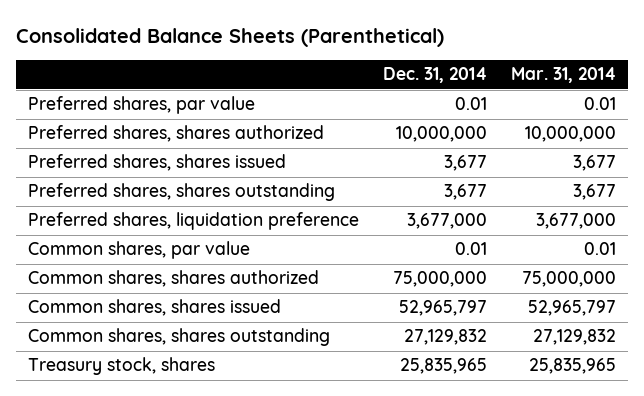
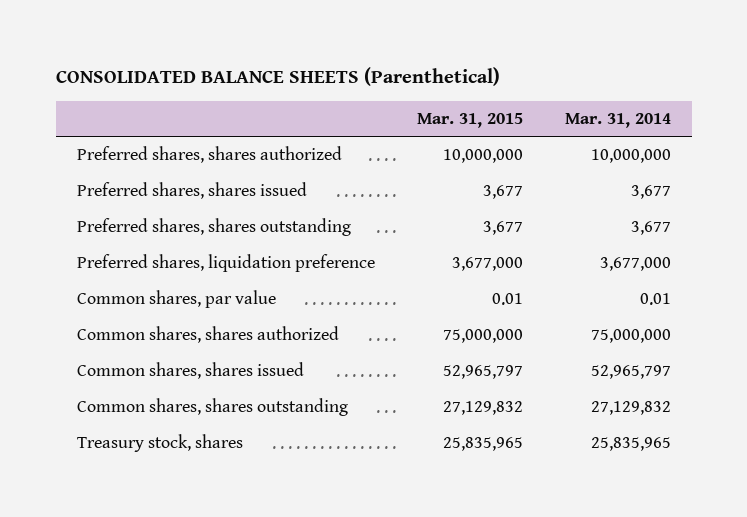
[15,27,444,47] Consolidated Balance Sheets (Parenthetical) -> [55,67,500,87] CONSOLIDATED BALANCE SHEETS (Parenthetical)
[382,67,487,84] Dec. 31, 2014 -> none
none -> [416,112,523,128] Mar. 31, 2015
[27,96,255,115] Preferred shares, par value -> none

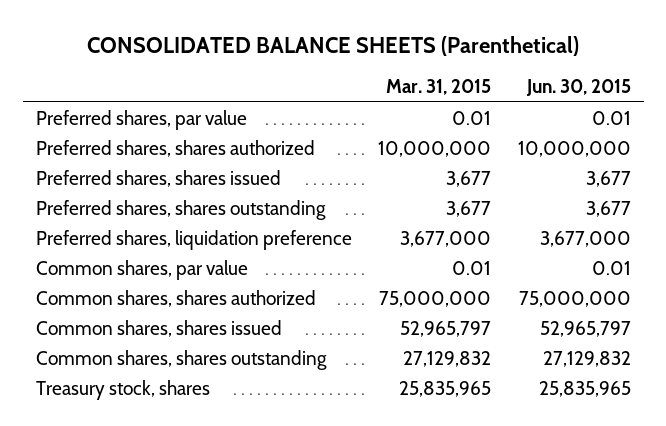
[564,112,671,128] Mar. 31, 2014 -> none
none -> [525,79,631,97] Jun. 30, 2015
none -> [35,109,247,130] Preferred shares, par value

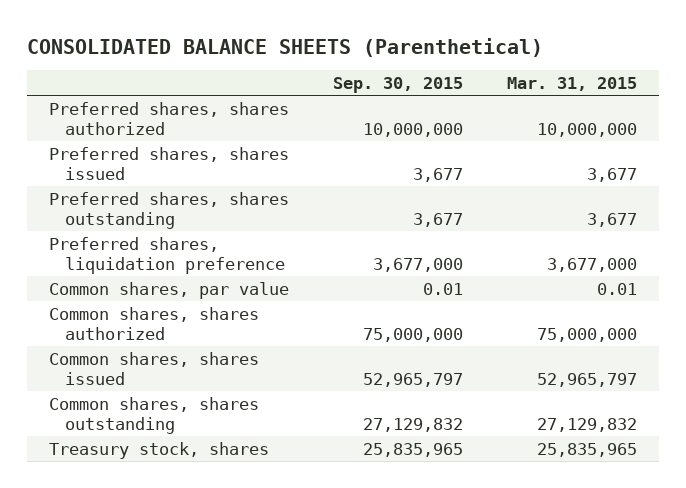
[525,79,631,97] Jun. 30, 2015 -> none
none -> [332,76,463,93] Sep. 30, 2015
[35,109,247,130] Preferred shares, par value -> none

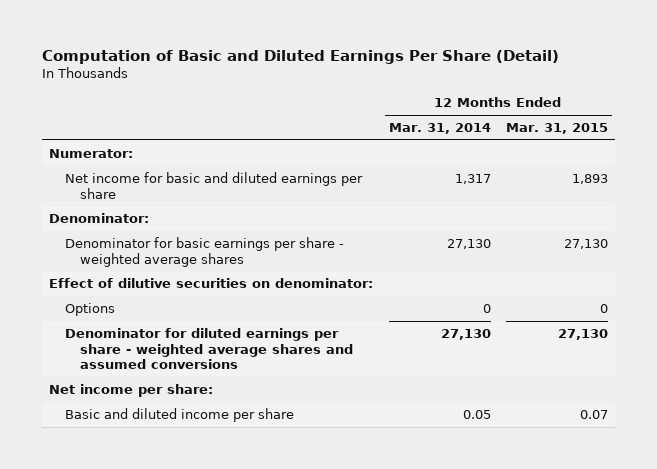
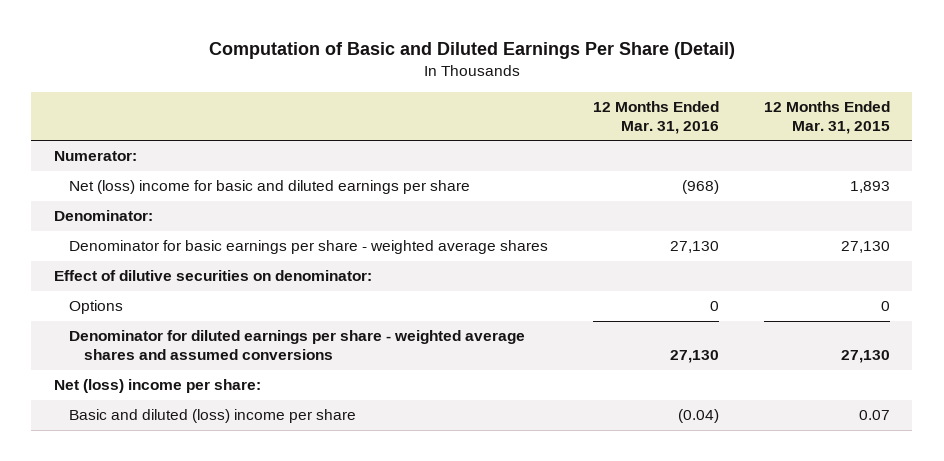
[388,122,491,134] Mar. 31, 2014 -> none
none -> [592,101,719,134] 12 Months Ended Mar. 31, 2016
[64,171,363,199] Net income for basic and diluted earnings per share -> [68,180,470,195] Net (loss) income for basic and diluted earnings per share
[49,383,214,397] Net income per share: -> [53,379,261,394] Net (loss) income per share:
[64,407,294,422] Basic and diluted income per share -> [68,409,356,424] Basic and diluted (loss) income per share

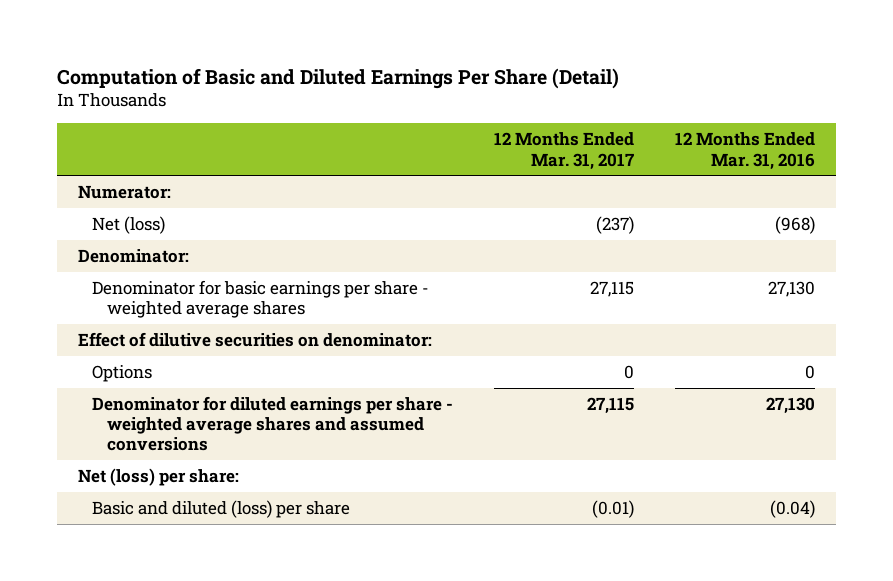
[763,101,890,134] 12 Months Ended Mar. 31, 2015 -> none
none -> [494,132,635,170] 12 Months Ended Mar. 31, 2017
[68,180,470,195] Net (loss) income for basic and diluted earnings per share -> [92,216,166,235] Net (loss)
[53,379,261,394] Net (loss) income per share: -> [77,468,239,487] Net (loss) per share:
[68,409,356,424] Basic and diluted (loss) income per share -> [92,500,351,519] Basic and diluted (loss) per share

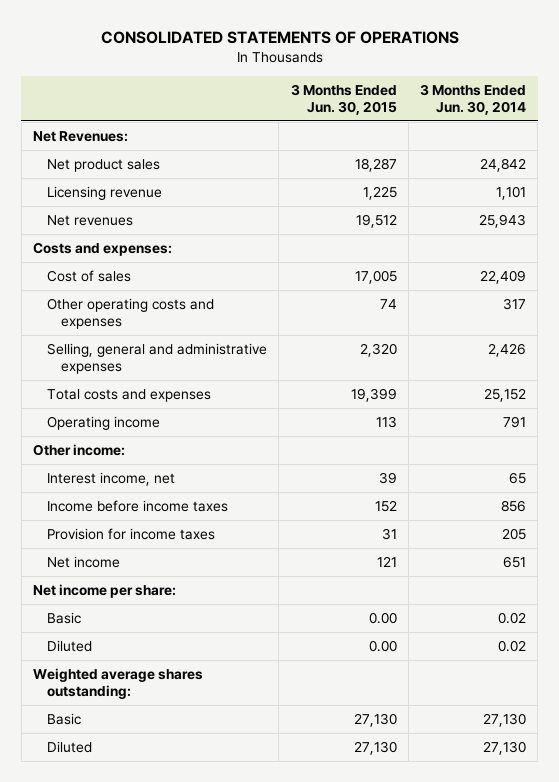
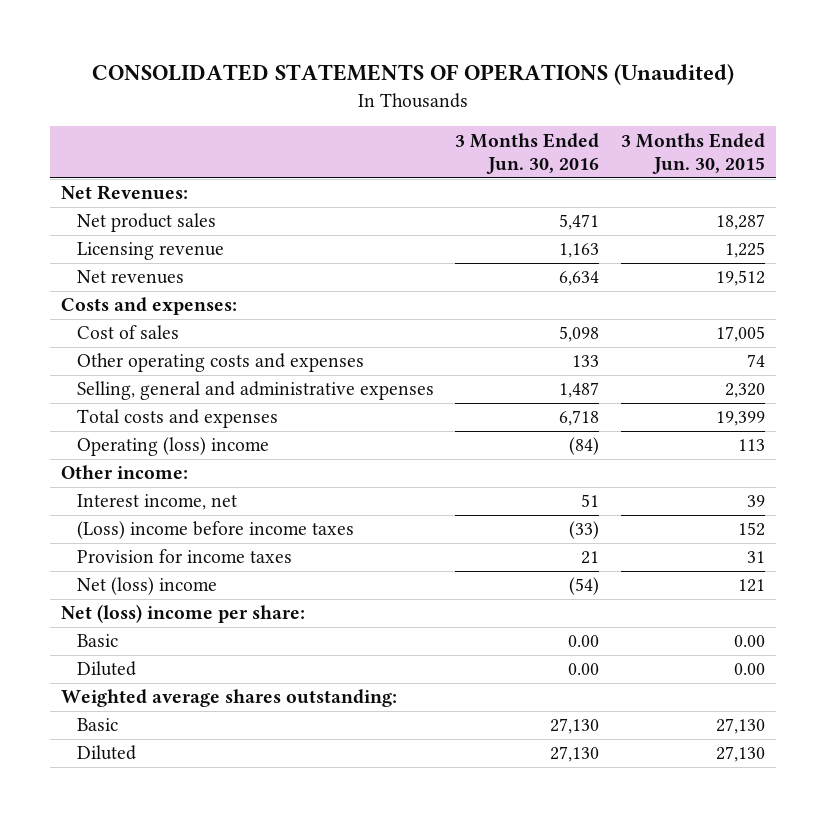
[100,30,459,44] CONSOLIDATED STATEMENTS OF OPERATIONS -> [91,64,734,86] CONSOLIDATED STATEMENTS OF OPERATIONS (Unaudited)
[420,83,527,115] 3 Months Ended Jun. 30, 2014 -> none
none -> [455,132,600,174] 3 Months Ended Jun. 30, 2016
[47,415,161,430] Operating income -> [76,437,269,457] Operating (loss) income
[47,499,229,512] Income before income taxes -> [76,521,354,540] (Loss) income before income taxes
[47,555,121,568] Net income -> [76,577,217,596] Net (loss) income
[33,583,177,598] Net income per share: -> [60,604,305,624] Net (loss) income per share:

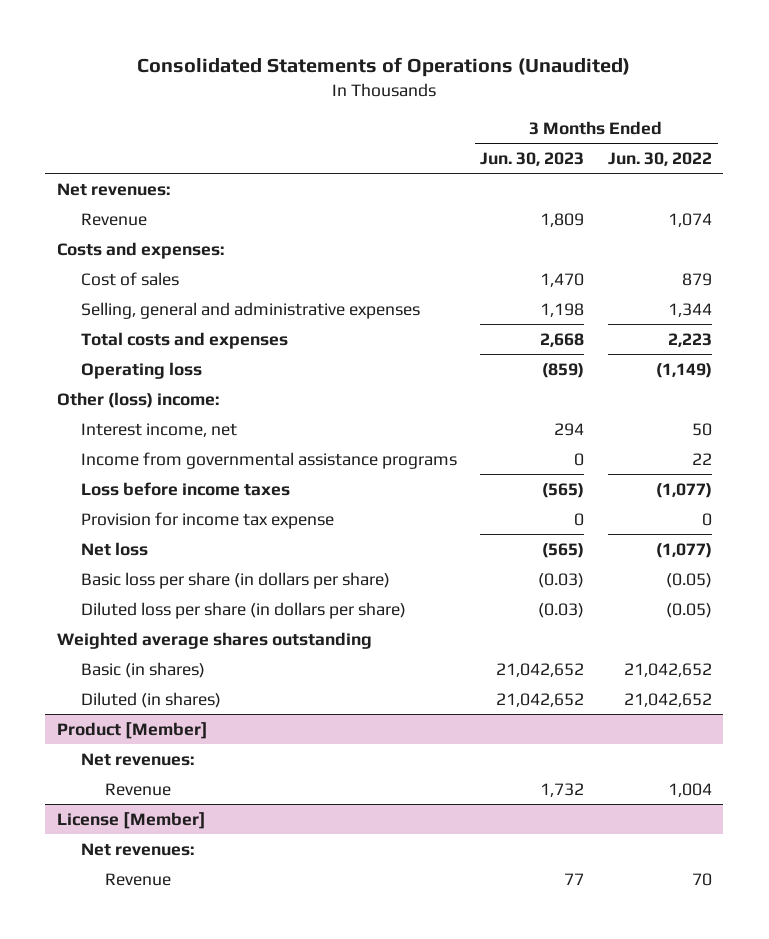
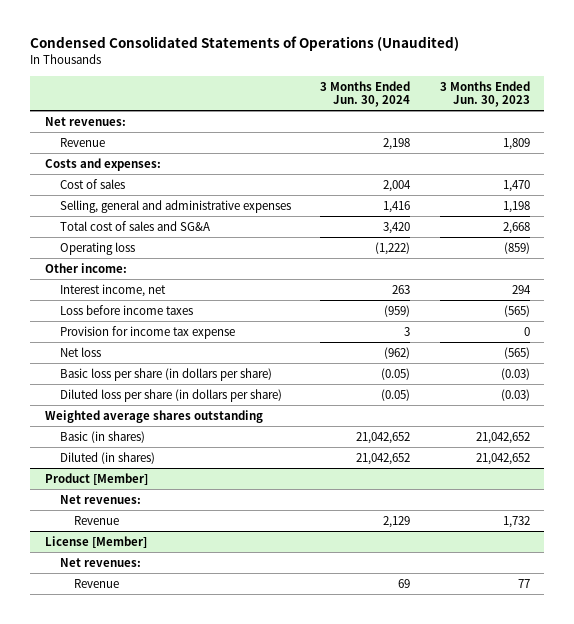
[137,57,631,78] Consolidated Statements of Operations (Unaudited) -> [30,36,460,52] Condensed Consolidated Statements of Operations (Unaudited)
[607,151,712,166] Jun. 30, 2022 -> none
none -> [320,80,411,108] 3 Months Ended Jun. 30, 2024
[81,331,289,349] Total costs and expenses -> [59,220,210,231] Total cost of sales and SG&A
[57,391,220,408] Other (loss) income: -> [44,262,127,273] Other income:
[81,451,458,469] Income from governmental assistance programs -> none

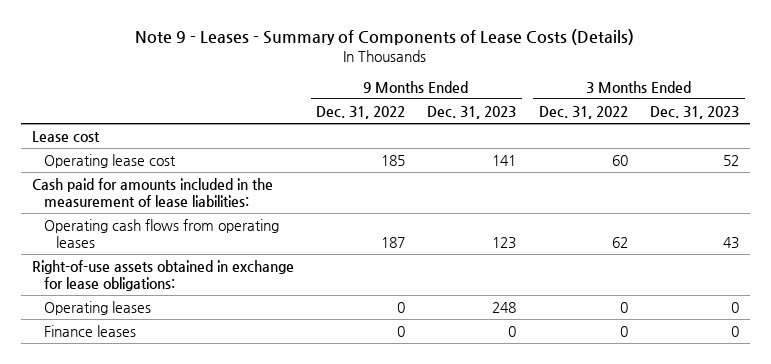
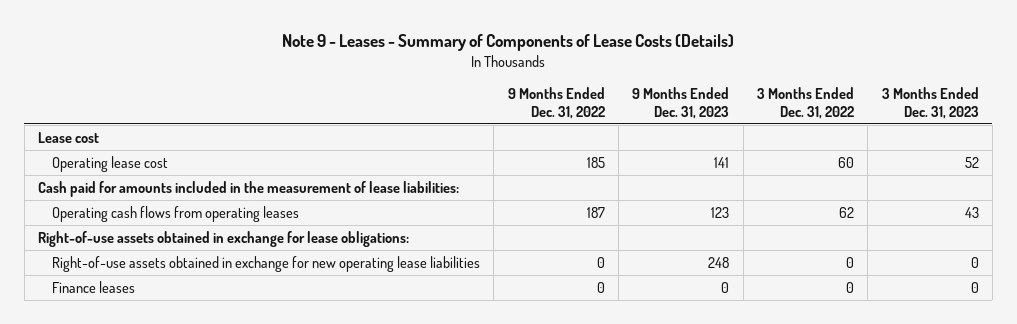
[43,301,151,316] Operating leases -> [52,255,481,272] Right-of-use assets obtained in exchange for new operating lease liabilities

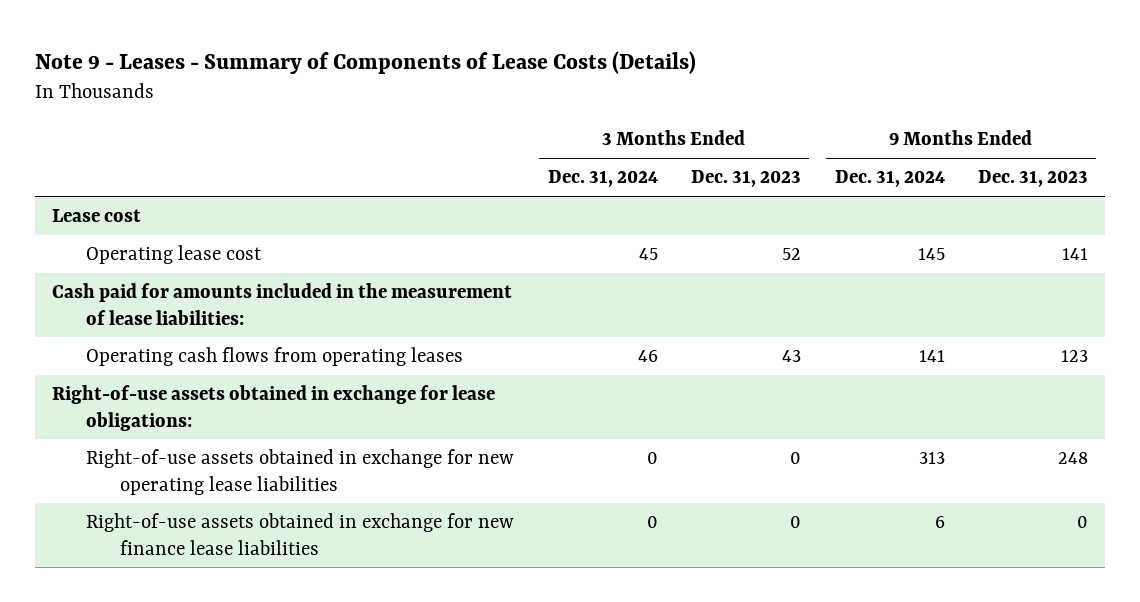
[507,87,605,119] 9 Months Ended Dec. 31, 2022 -> none
[757,87,855,119] 3 Months Ended Dec. 31, 2022 -> none
none -> [547,170,658,188] Dec. 31, 2024
none -> [834,170,945,188] Dec. 31, 2024
[52,280,136,293] Finance leases -> [86,513,515,555] Right-of-use assets obtained in exchange for new finance lease liabilities

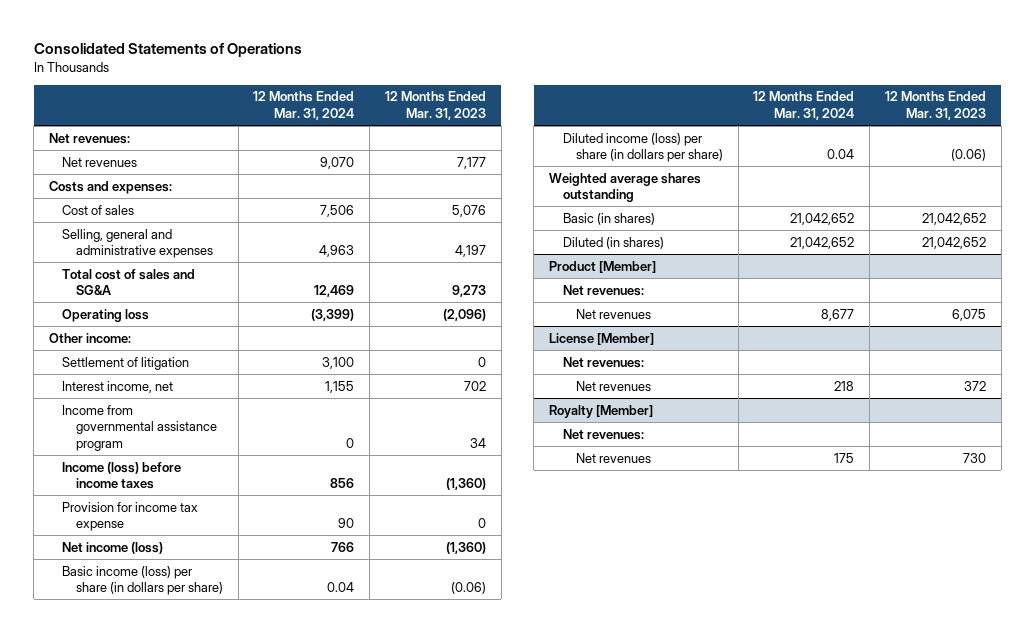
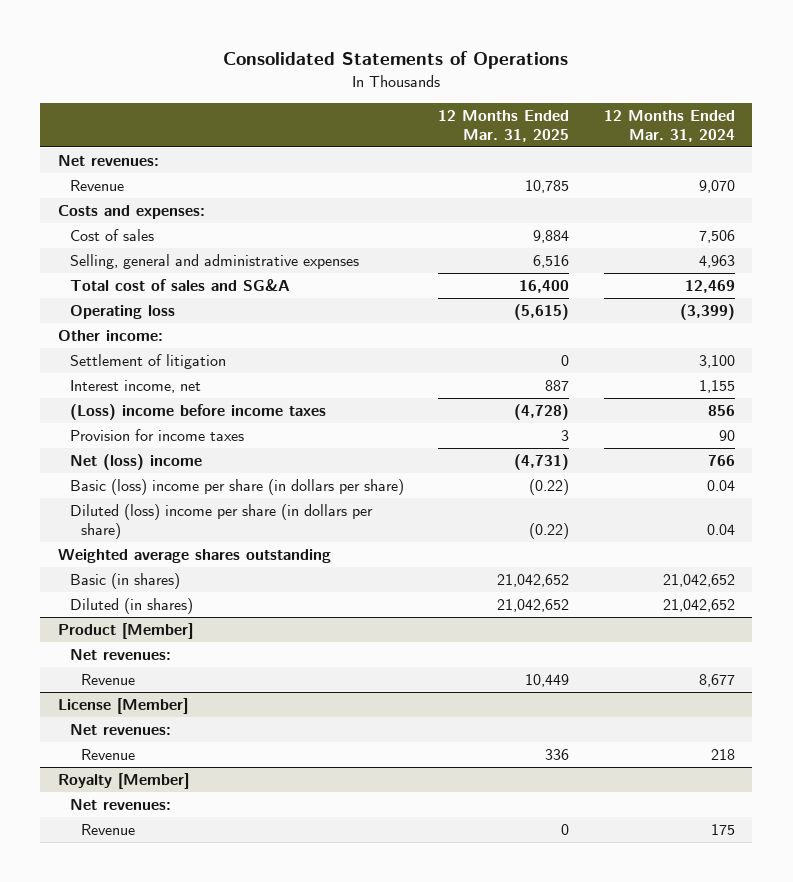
[384,91,486,121] 12 Months Ended Mar. 31, 2023 -> none
none -> [438,110,570,142] 12 Months Ended Mar. 31, 2025
[62,156,138,167] Net revenues -> [69,180,124,192] Revenue
[62,404,217,452] Income from governmental assistance program -> none
[62,461,182,490] Income (loss) before income taxes -> [69,404,326,421] (Loss) income before income taxes
[62,501,199,532] Provision for income tax expense -> [69,429,244,442] Provision for income taxes
[62,541,164,554] Net income (loss) -> [69,454,202,471] Net (loss) income
[62,565,223,596] Basic income (loss) per share (in dollars per share) -> [69,479,404,496] Basic (loss) income per share (in dollars per share)
[562,132,723,163] Diluted income (loss) per share (in dollars per share) -> [69,504,373,539] Diluted (loss) income per share (in dollars per share)
[575,308,651,319] Net revenues -> [81,674,136,686] Revenue
[575,380,651,391] Net revenues -> [81,749,136,761] Revenue
[575,452,651,463] Net revenues -> [81,824,136,836] Revenue

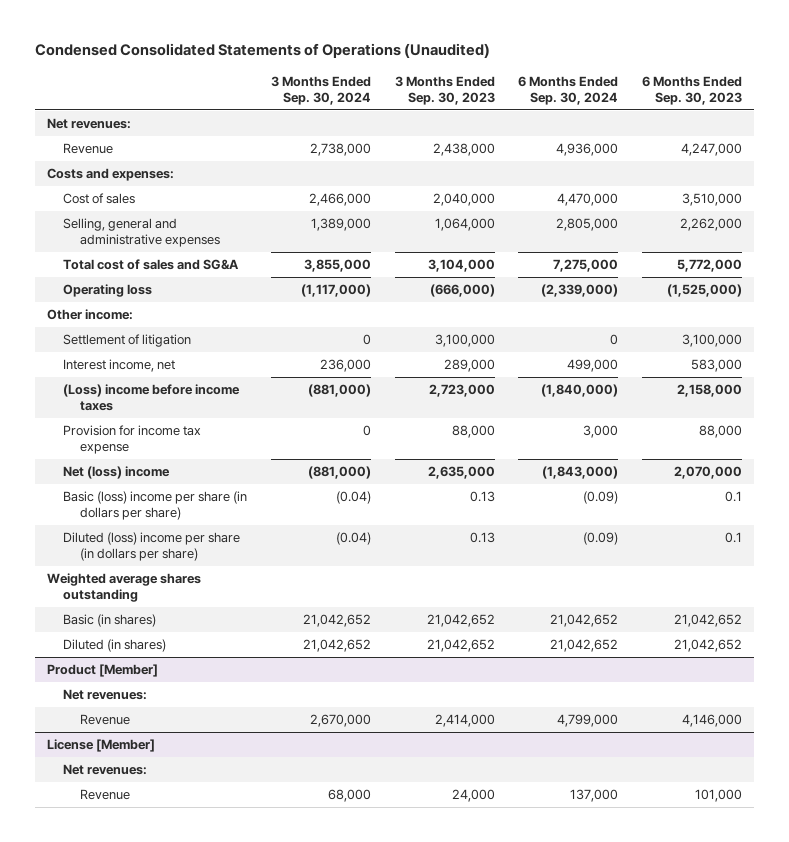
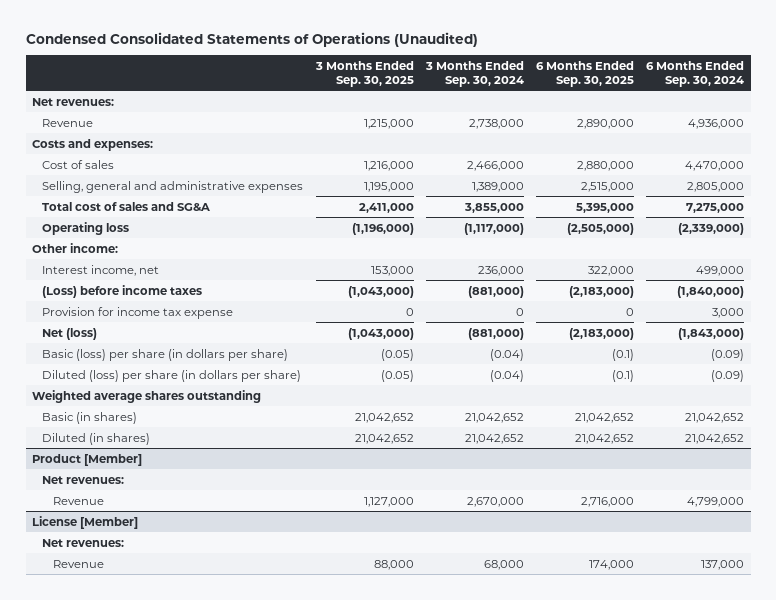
[394,75,495,105] 3 Months Ended Sep. 30, 2023 -> none
[642,75,743,105] 6 Months Ended Sep. 30, 2023 -> none
none -> [314,60,414,87] 3 Months Ended Sep. 30, 2025
none -> [536,60,635,87] 6 Months Ended Sep. 30, 2025
[63,334,192,348] Settlement of litigation -> none
[63,384,241,412] (Loss) income before income taxes -> [42,284,203,298] (Loss) before income taxes
[63,466,171,480] Net (loss) income -> [42,327,98,340] Net (loss)
[63,491,248,521] Basic (loss) income per share (in dollars per share) -> [42,348,289,361] Basic (loss) per share (in dollars per share)
[63,532,241,562] Diluted (loss) income per share (in dollars per share) -> [42,369,302,382] Diluted (loss) per share (in dollars per share)

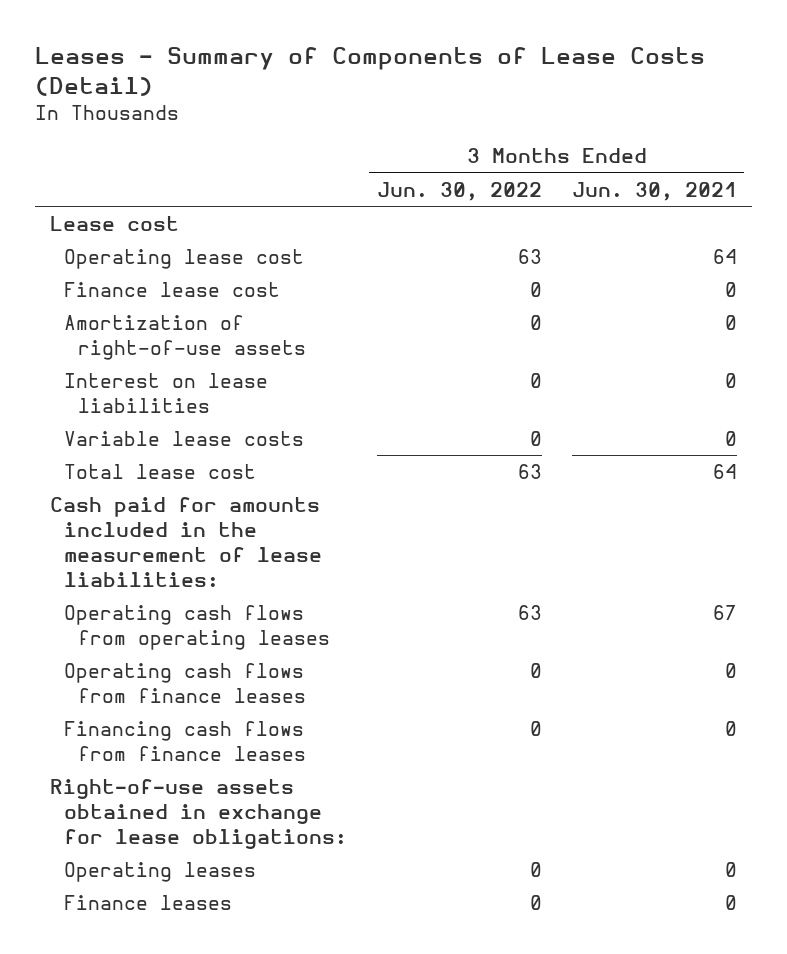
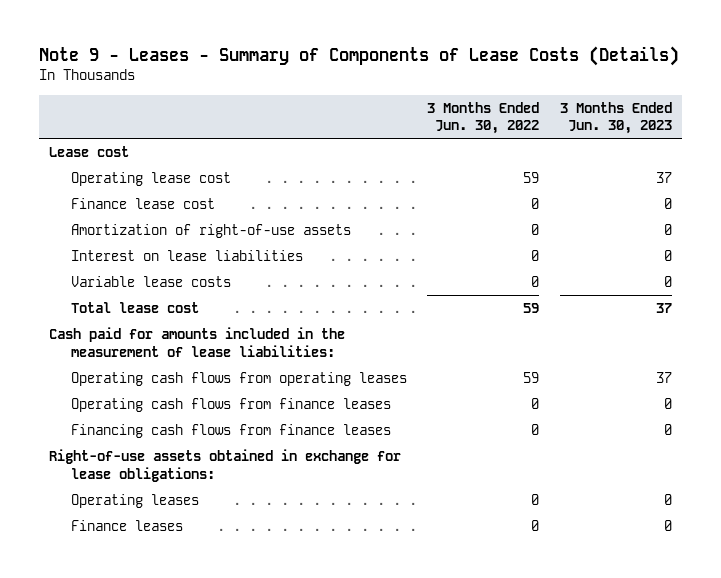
[34,47,705,97] Leases - Summary of Components of Lease Costs (Detail) -> [39,46,680,67] Note 9 - Leases - Summary of Components of Lease Costs (Details)
[571,181,737,201] Jun. 30, 2021 -> none
none -> [559,101,672,135] 3 Months Ended Jun. 30, 2023
[517,248,542,264] 63 -> [523,172,540,184] 59
[517,463,542,479] 63 -> [523,303,540,314] 59
[517,604,542,620] 63 -> [523,372,540,384] 59

